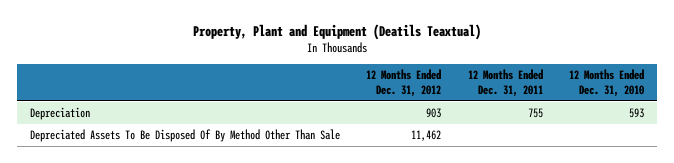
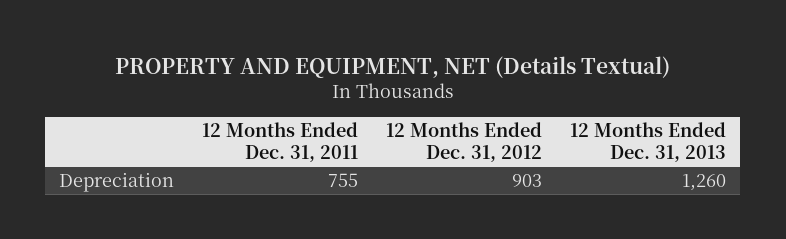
[192,23,481,40] Property, Plant and Equipment (Deatils Teaxtual) -> [114,55,670,78] PROPERTY AND EQUIPMENT, NET (Details Textual)
[568,68,644,98] 12 Months Ended Dec. 31, 2010 -> none
none -> [570,121,727,163] 12 Months Ended Dec. 31, 2013
[30,128,341,142] Depreciated Assets To Be Disposed Of By Method Other Than Sale -> none

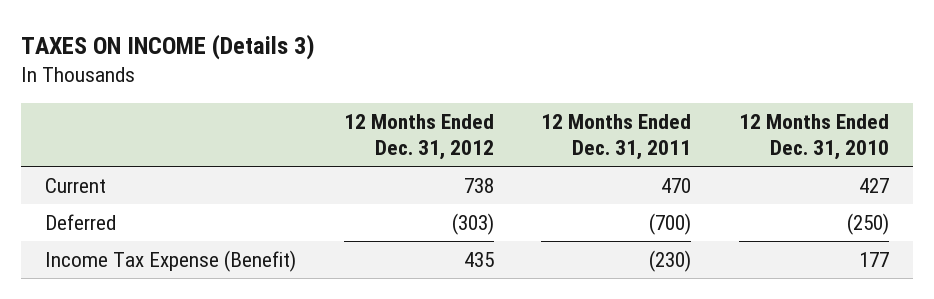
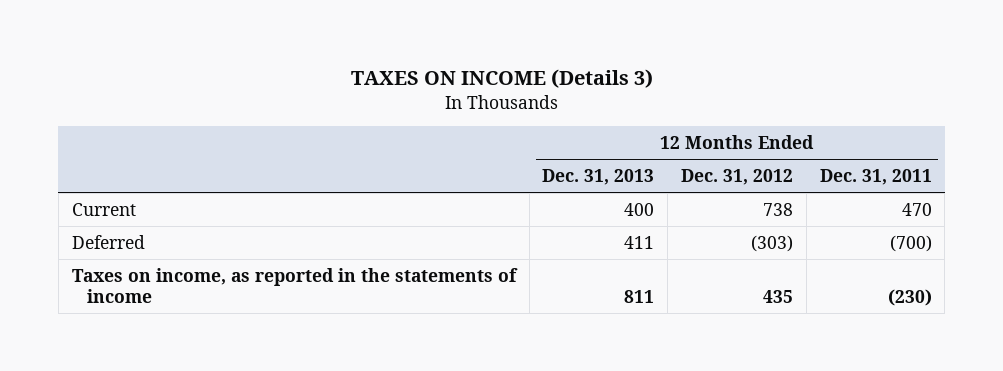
[738,114,889,161] 12 Months Ended Dec. 31, 2010 -> none
none -> [542,169,655,186] Dec. 31, 2013
[45,250,297,273] Income Tax Expense (Benefit) -> [71,267,518,304] Taxes on income, as reported in the statements of income

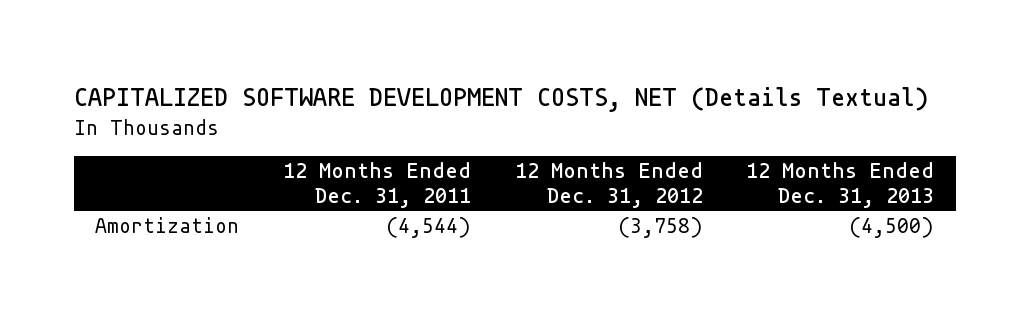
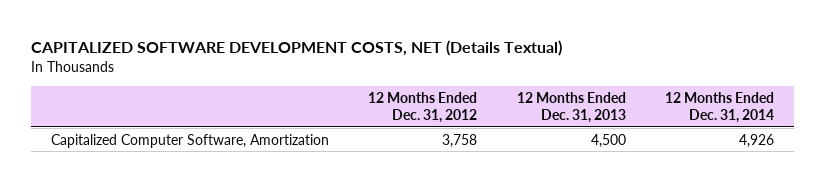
[283,162,472,208] 12 Months Ended Dec. 31, 2011 -> none
none -> [665,91,775,124] 12 Months Ended Dec. 31, 2014
[95,217,240,234] Amortization -> [50,133,329,148] Capitalized Computer Software, Amortization
[617,217,703,239] (3,758) -> [442,133,478,148] 3,758
[849,217,935,239] (4,500) -> [590,133,626,148] 4,500

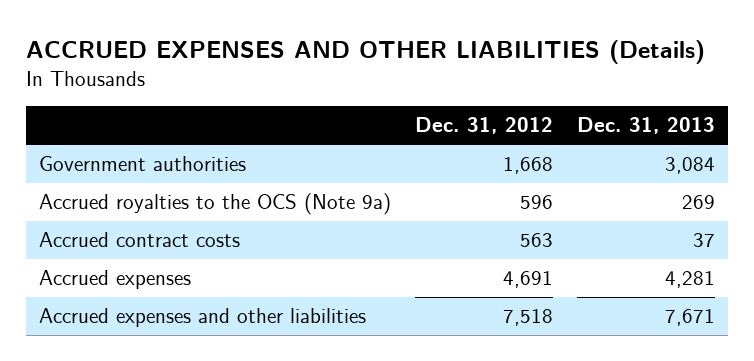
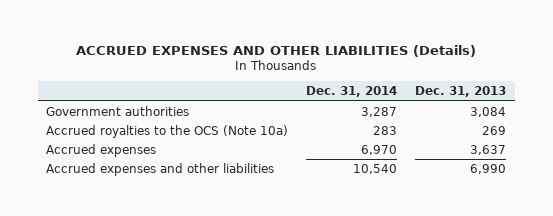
[414,117,553,135] Dec. 31, 2012 -> none
none -> [306,86,398,98] Dec. 31, 2014
[38,232,240,248] Accrued contract costs -> none
[38,193,391,216] Accrued royalties to the OCS (Note 9a) -> [46,124,289,138] Accrued royalties to the OCS (Note 10a)
[665,271,716,289] 4,281 -> [470,144,507,155] 3,637
[665,309,716,327] 7,671 -> [470,163,507,174] 6,990

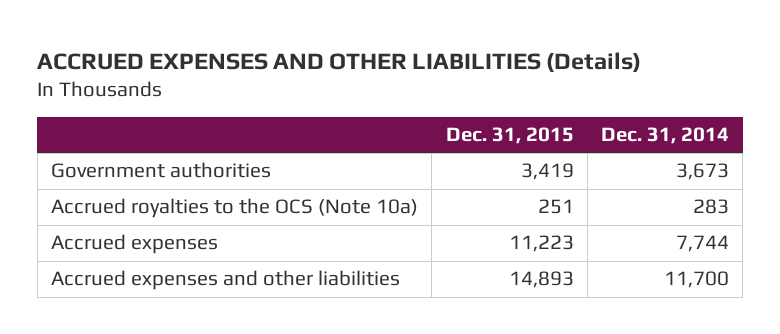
[415,86,507,98] Dec. 31, 2013 -> none
none -> [445,127,574,145] Dec. 31, 2015
[361,106,398,117] 3,287 -> [676,163,730,181] 3,673
[361,144,398,155] 6,970 -> [676,235,730,253] 7,744
[353,163,398,174] 10,540 -> [664,271,730,289] 11,700

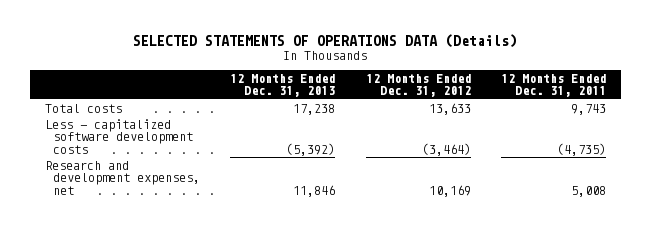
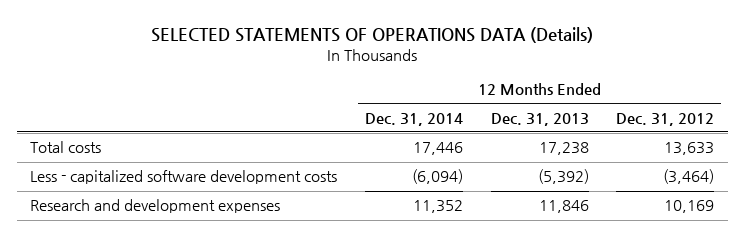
[500,73,606,98] 12 Months Ended Dec. 31, 2011 -> none
none -> [365,112,464,126] Dec. 31, 2014
[44,160,201,196] Research and development expenses, net -> [30,199,281,214] Research and development expenses

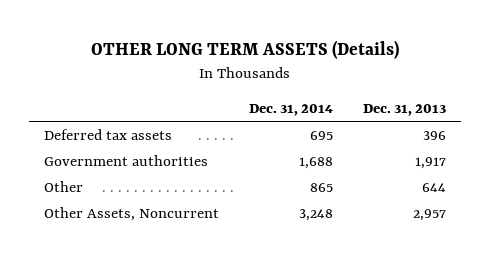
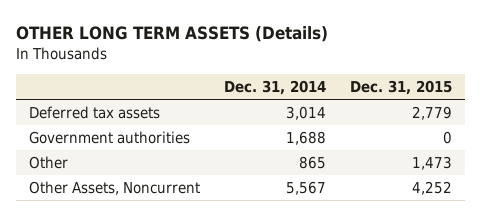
[363,104,447,117] Dec. 31, 2013 -> none
none -> [350,80,453,96] Dec. 31, 2015
[309,130,333,140] 695 -> [285,106,326,121] 3,014
[298,208,333,221] 3,248 -> [285,181,326,196] 5,567

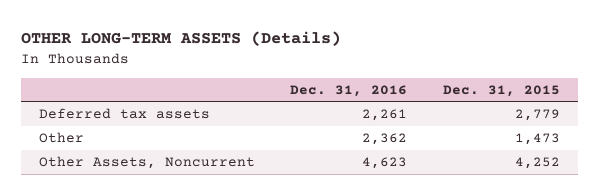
[16,26,329,43] OTHER LONG TERM ASSETS (Details) -> [20,31,341,47] OTHER LONG-TERM ASSETS (Details)
[223,80,326,96] Dec. 31, 2014 -> none
none -> [290,84,408,97] Dec. 31, 2016
[28,131,190,145] Government authorities -> none

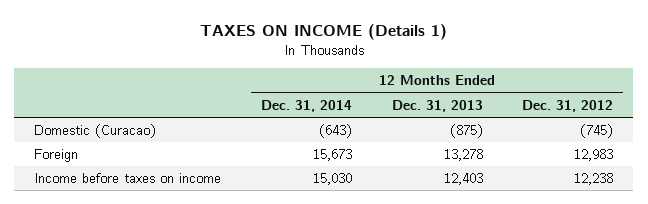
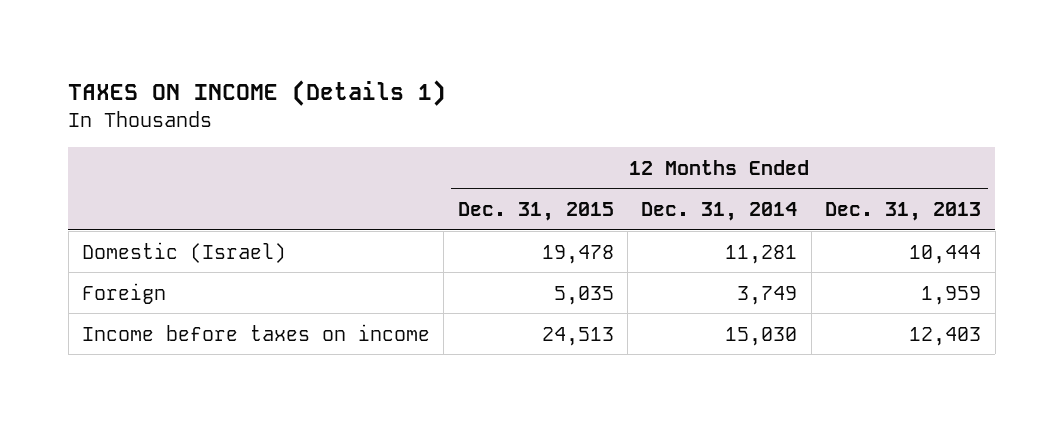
[522,99,614,112] Dec. 31, 2012 -> none
none -> [457,202,614,222] Dec. 31, 2015
[34,123,157,138] Domestic (Curacao) -> [82,241,287,263] Domestic (Israel)
[319,123,353,138] (643) -> [725,244,798,264] 11,281
[449,123,483,138] (875) -> [909,244,982,264] 10,444
[313,148,353,161] 15,673 -> [737,285,798,305] 3,749
[443,148,483,161] 13,278 -> [921,285,982,305] 1,959

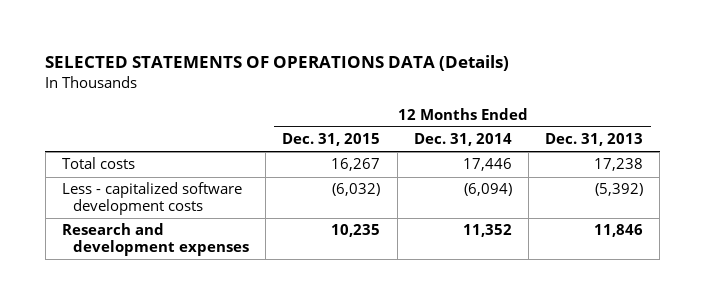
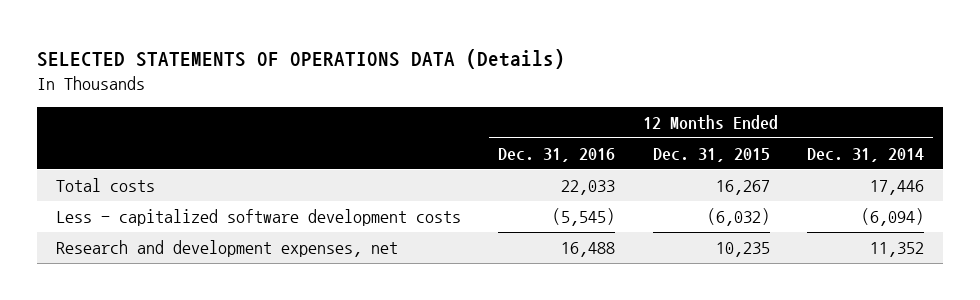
[544,133,643,147] Dec. 31, 2013 -> none
none -> [498,148,616,163] Dec. 31, 2016
[61,223,250,257] Research and development expenses -> [55,240,398,258] Research and development expenses, net

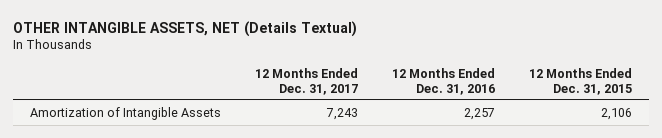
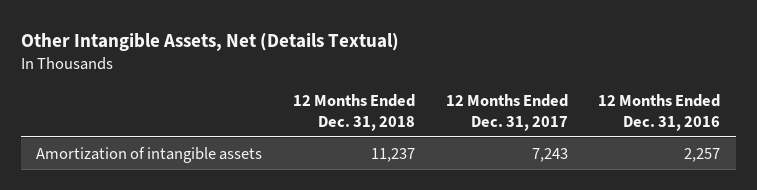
[13,20,358,37] OTHER INTANGIBLE ASSETS, NET (Details Textual) -> [21,32,400,51] Other Intangible Assets, Net (Details Textual)
[528,67,632,95] 12 Months Ended Dec. 31, 2015 -> none
none -> [293,94,416,131] 12 Months Ended Dec. 31, 2018
[30,107,222,121] Amortization of Intangible Assets -> [36,146,263,163] Amortization of intangible assets

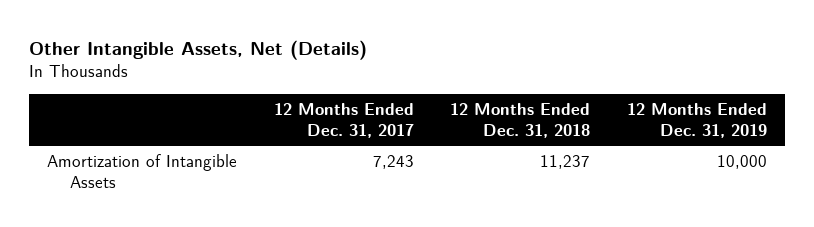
[21,32,400,51] Other Intangible Assets, Net (Details Textual) -> [28,39,367,60] Other Intangible Assets, Net (Details)
[598,94,721,131] 12 Months Ended Dec. 31, 2016 -> none
none -> [627,102,768,139] 12 Months Ended Dec. 31, 2019
[36,146,263,163] Amortization of intangible assets -> [47,153,238,189] Amortization of Intangible Assets

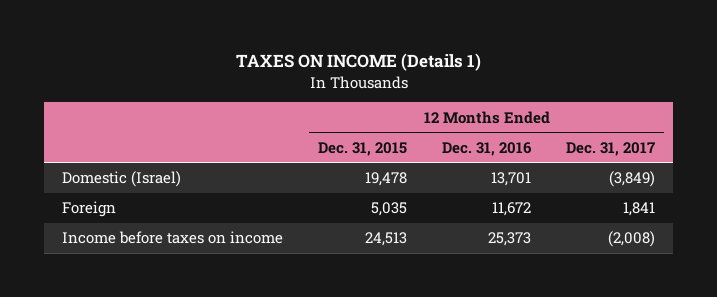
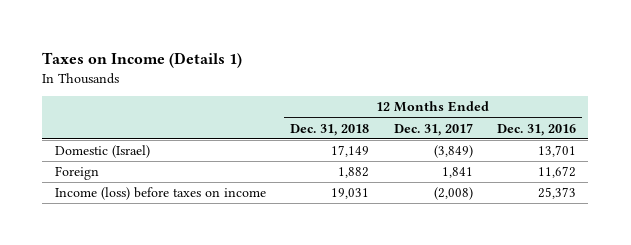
[235,53,481,72] TAXES ON INCOME (Details 1) -> [42,51,243,68] Taxes on Income (Details 1)
[317,141,407,156] Dec. 31, 2015 -> none
none -> [290,123,370,136] Dec. 31, 2018
[61,231,283,245] Income before taxes on income -> [54,187,266,201] Income (loss) before taxes on income

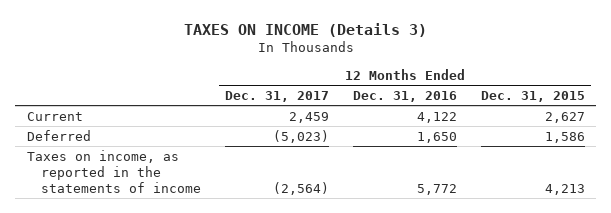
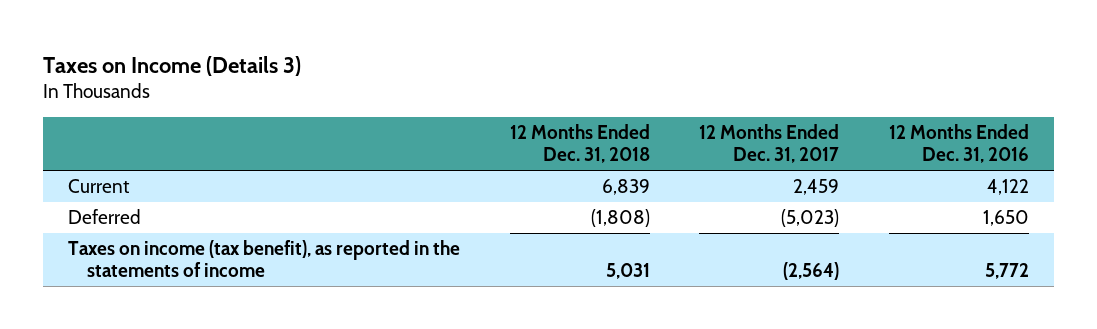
[183,22,427,37] TAXES ON INCOME (Details 3) -> [43,55,302,76] Taxes on Income (Details 3)
[480,90,585,102] Dec. 31, 2015 -> none
none -> [509,124,650,164] 12 Months Ended Dec. 31, 2018
[26,149,202,194] Taxes on income, as reported in the statements of income -> [67,240,460,278] Taxes on income (tax benefit), as reported in the statements of income

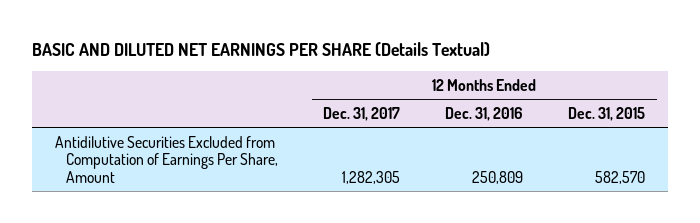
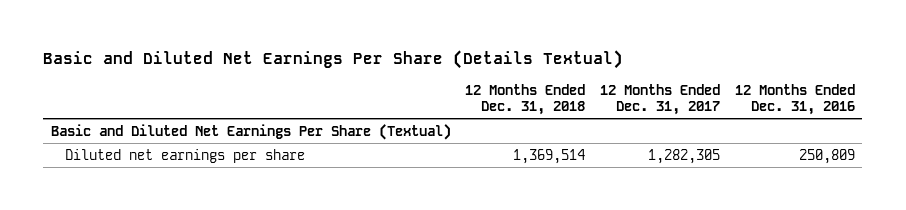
[32,42,491,57] BASIC AND DILUTED NET EARNINGS PER SHARE (Details Textual) -> [43,50,624,70] Basic and Diluted Net Earnings Per Share (Details Textual)
[568,106,646,121] Dec. 31, 2015 -> none
none -> [465,83,586,116] 12 Months Ended Dec. 31, 2018
none -> [50,123,451,140] Basic and Diluted Net Earnings Per Share (Textual)
[54,135,279,183] Antidilutive Securities Excluded from Computation of Earnings Per Share, Amount -> [64,148,305,163] Diluted net earnings per share

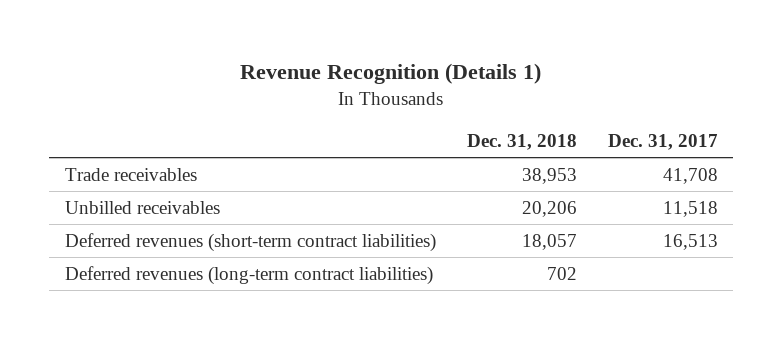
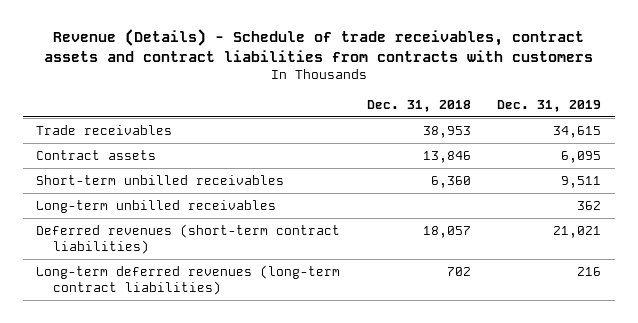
[240,63,542,85] Revenue Recognition (Details 1) -> [43,29,593,63] Revenue (Details) - Schedule of trade receivables, contract assets and contract liabilities from contracts with customers
[607,133,718,150] Dec. 31, 2017 -> none
none -> [497,99,602,112] Dec. 31, 2019
none -> [36,149,157,160] Contract assets
[64,200,220,214] Unbilled receivables -> [36,174,285,185] Short-term unbilled receivables
[521,200,577,217] 20,206 -> [430,175,471,188] 6,360
none -> [36,199,277,213] Long-term unbilled receivables
[64,265,433,285] Deferred revenues (long-term contract liabilities) -> [36,264,341,295] Long-term deferred revenues (long-term contract liabilities)

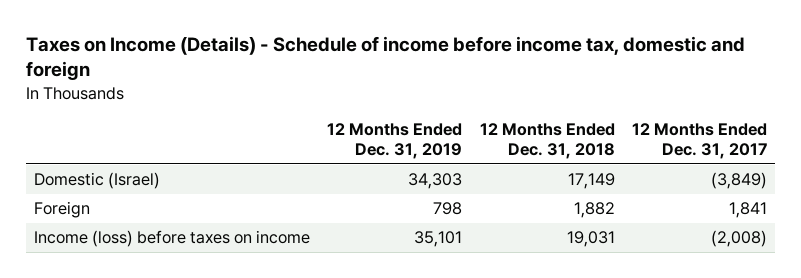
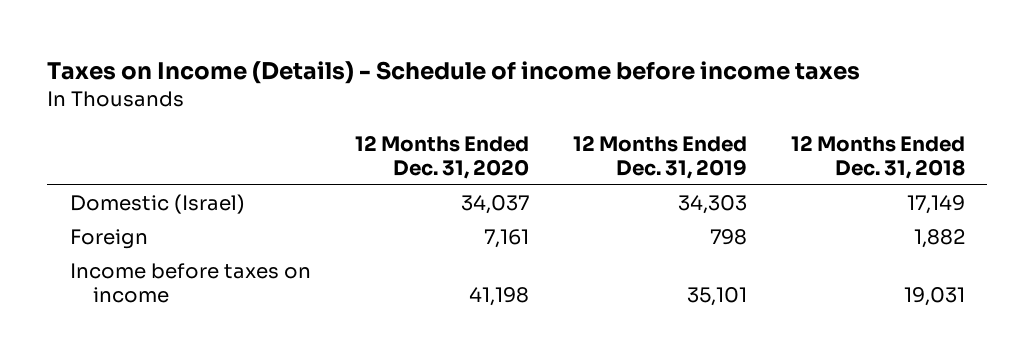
[25,36,745,81] Taxes on Income (Details) - Schedule of income before income tax, domestic and foreign -> [47,60,861,84] Taxes on Income (Details) - Schedule of income before income taxes
[631,123,767,160] 12 Months Ended Dec. 31, 2017 -> none
none -> [354,134,529,179] 12 Months Ended Dec. 31, 2020
[34,230,311,248] Income (loss) before taxes on income -> [69,263,311,304] Income before taxes on income

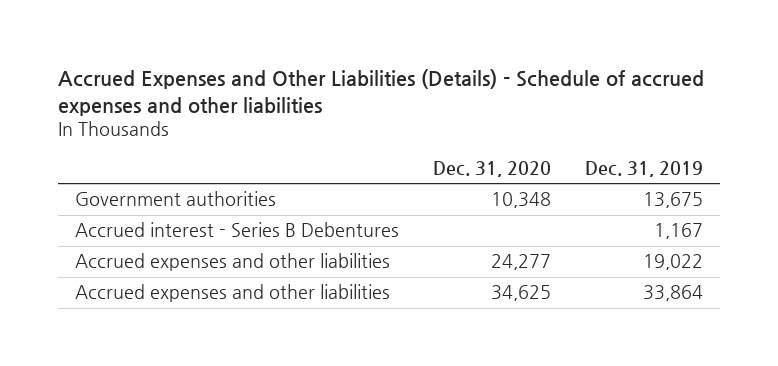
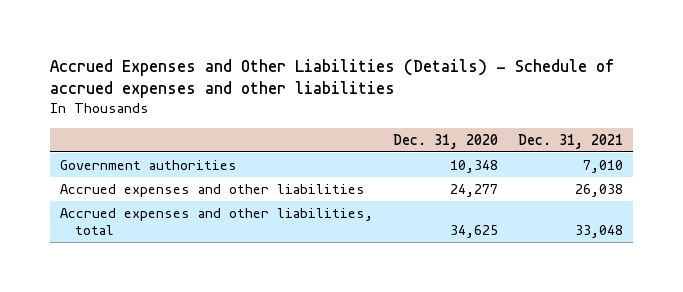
[585,161,704,178] Dec. 31, 2019 -> none
none -> [518,133,624,149] Dec. 31, 2021
[74,222,399,238] Accrued interest - Series B Debentures -> none
[74,284,390,303] Accrued expenses and other liabilities -> [59,207,373,235] Accrued expenses and other liabilities, total

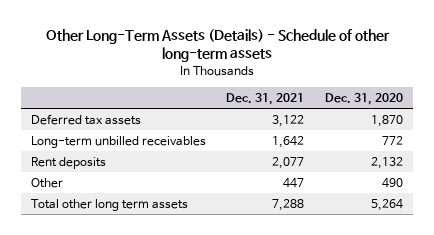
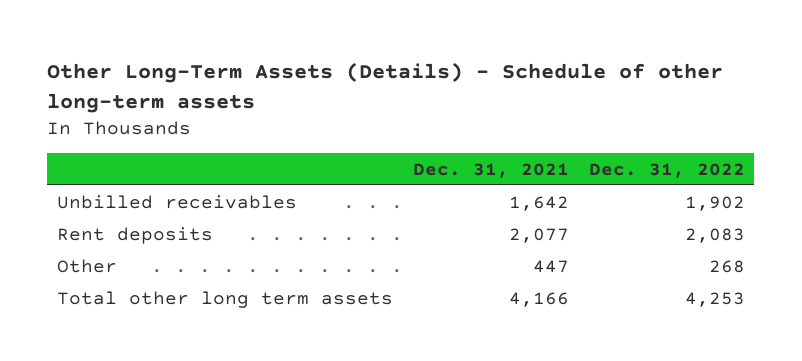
[324,92,403,105] Dec. 31, 2020 -> none
none -> [588,162,745,178] Dec. 31, 2022
[30,113,141,125] Deferred tax assets -> none
[30,135,206,148] Long-term unbilled receivables -> [57,194,298,209] Unbilled receivables
[272,198,305,211] 7,288 -> [508,291,569,307] 4,166

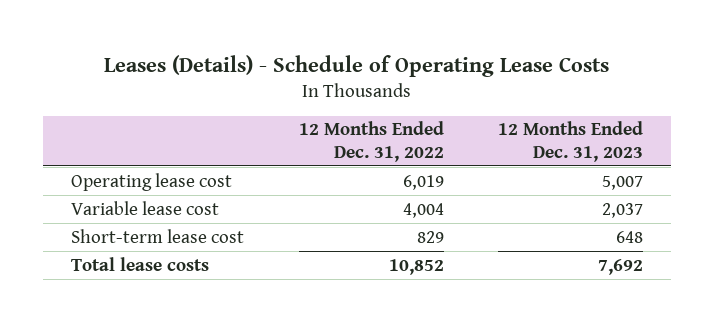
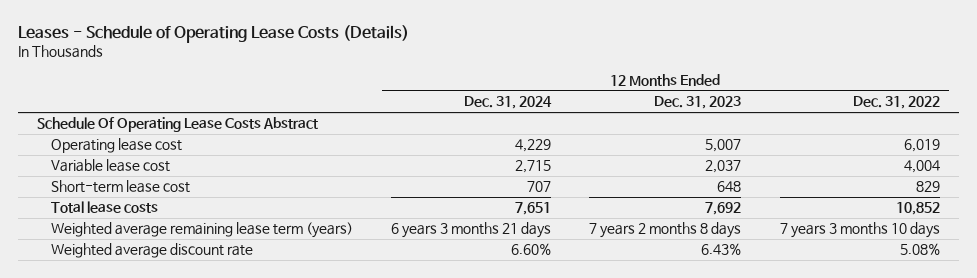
[104,55,610,78] Leases (Details) - Schedule of Operating Lease Costs -> [17,25,409,44] Leases - Schedule of Operating Lease Costs (Details)
none -> [464,96,553,110] Dec. 31, 2024
none -> [36,117,318,133] Schedule Of Operating Lease Costs Abstract
none -> [50,222,353,239] Weighted average remaining lease term (years)
none -> [50,243,253,259] Weighted average discount rate

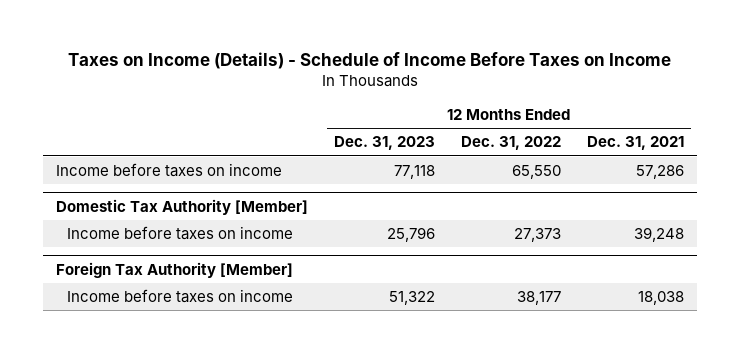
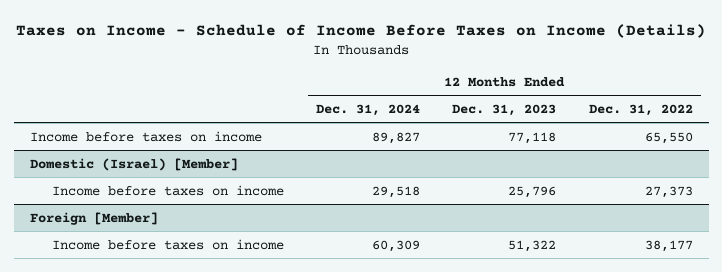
[68,52,672,70] Taxes on Income (Details) - Schedule of Income Before Taxes on Income -> [16,24,707,39] Taxes on Income - Schedule of Income Before Taxes on Income (Details)
[587,136,685,151] Dec. 31, 2021 -> none
none -> [316,103,421,116] Dec. 31, 2024
[55,198,308,215] Domestic Tax Authority [Member] -> [29,157,238,171] Domestic (Israel) [Member]
[55,261,293,278] Foreign Tax Authority [Member] -> [29,211,158,225] Foreign [Member]

